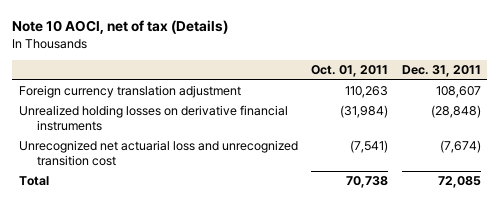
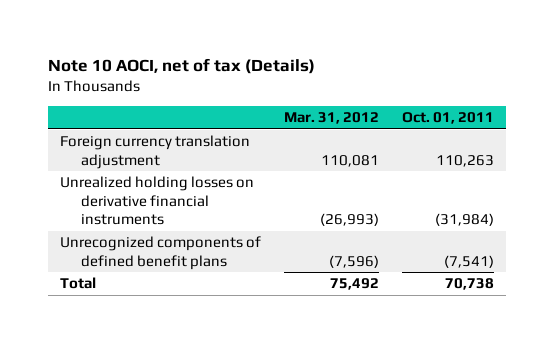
[401,65,481,78] Dec. 31, 2011 -> none
none -> [284,112,380,125] Mar. 31, 2012
[18,140,298,167] Unrecognized net actuarial loss and unrecognized transition cost -> [59,236,261,270] Unrecognized components of defined benefit plans

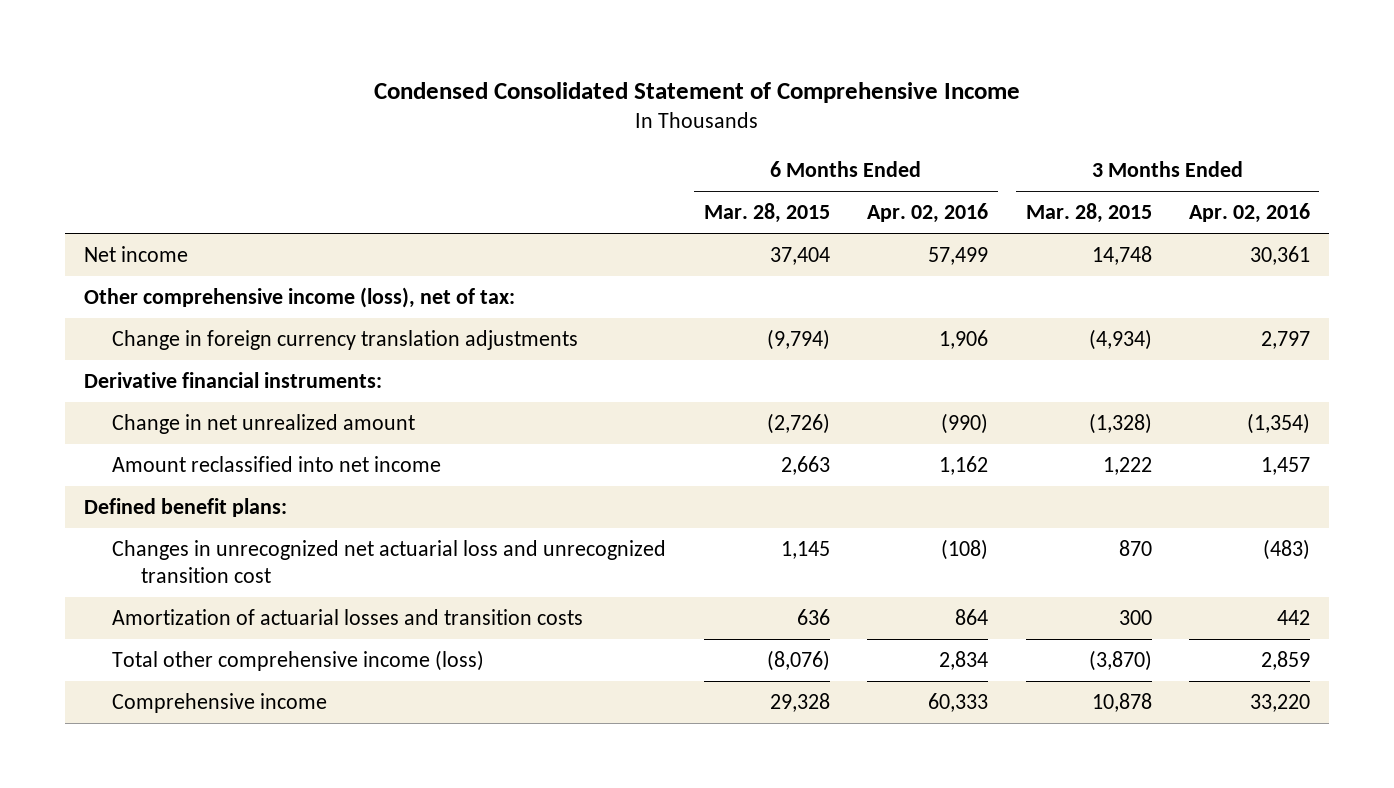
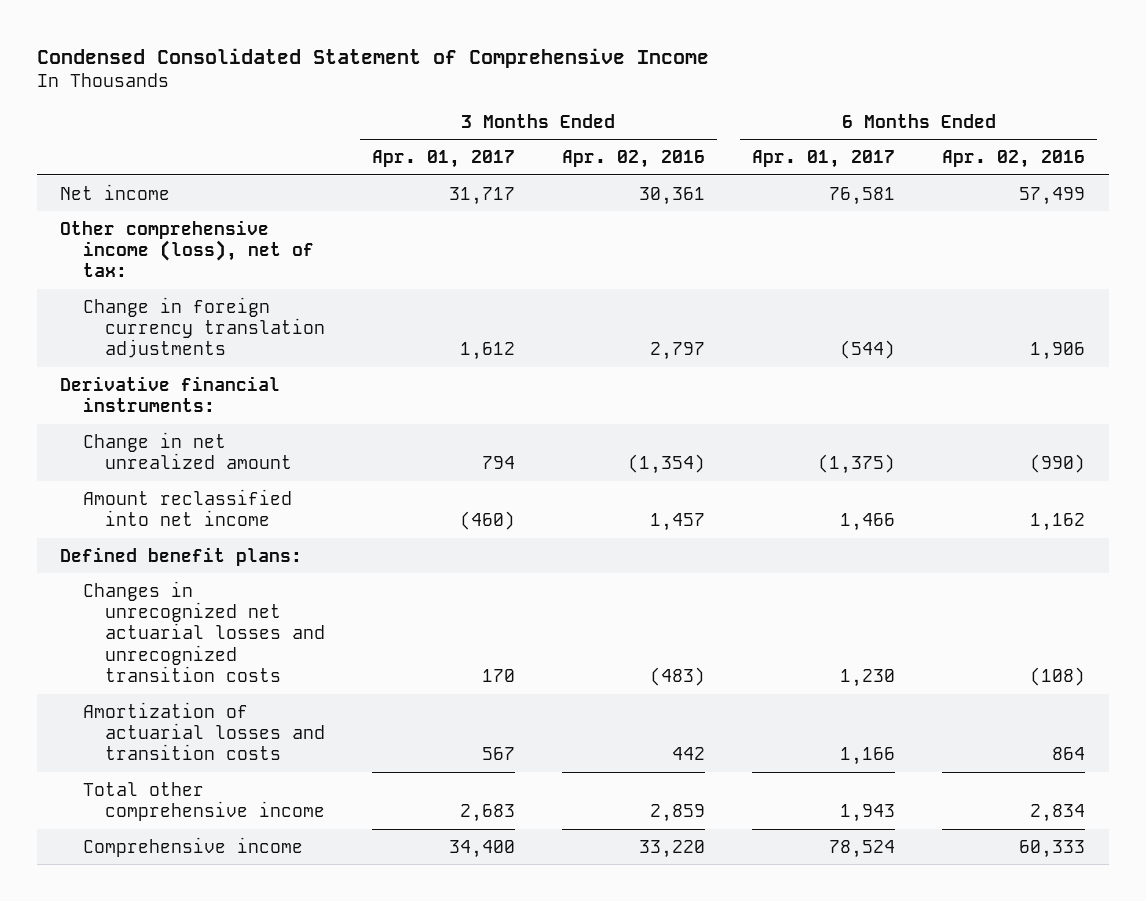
[703,203,830,224] Mar. 28, 2015 -> none
[1025,203,1152,224] Mar. 28, 2015 -> none
none -> [371,150,515,169] Apr. 01, 2017
none -> [752,150,896,169] Apr. 01, 2017
[112,539,667,584] Changes in unrecognized net actuarial loss and unrecognized transition cost -> [82,580,325,683] Changes in unrecognized net actuarial losses and unrecognized transition costs
[112,649,485,671] Total other comprehensive income (loss) -> [82,781,325,822] Total other comprehensive income

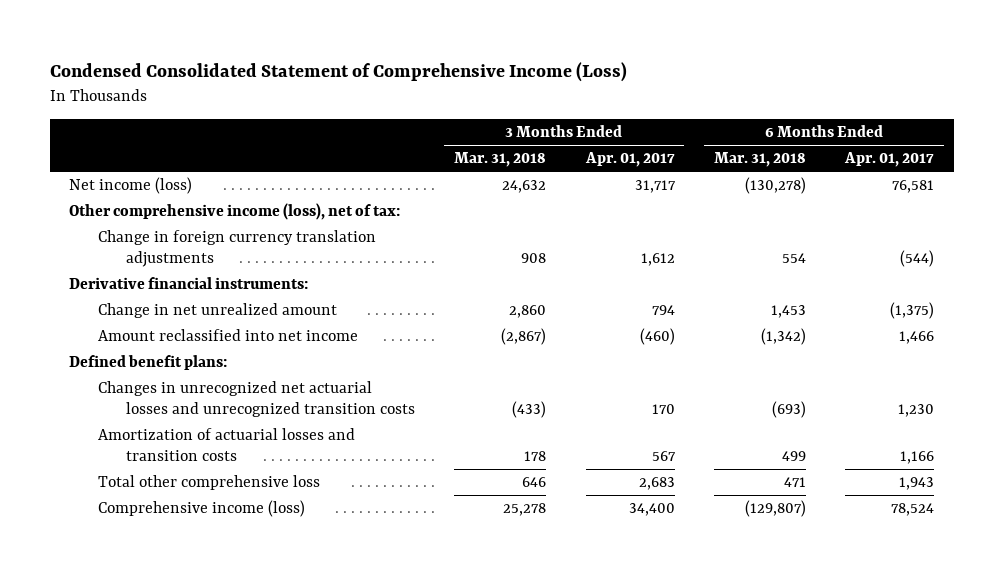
[36,47,709,68] Condensed Consolidated Statement of Comprehensive Income -> [49,62,627,83] Condensed Consolidated Statement of Comprehensive Income (Loss)
[562,150,706,169] Apr. 02, 2016 -> none
[942,150,1086,169] Apr. 02, 2016 -> none
none -> [454,152,547,168] Mar. 31, 2018
none -> [713,152,806,168] Mar. 31, 2018
[60,183,171,200] Net income -> [69,177,193,195] Net income (loss)
[82,781,325,822] Total other comprehensive income -> [97,475,320,491] Total other comprehensive loss
[82,836,303,857] Comprehensive income -> [97,500,305,518] Comprehensive income (loss)

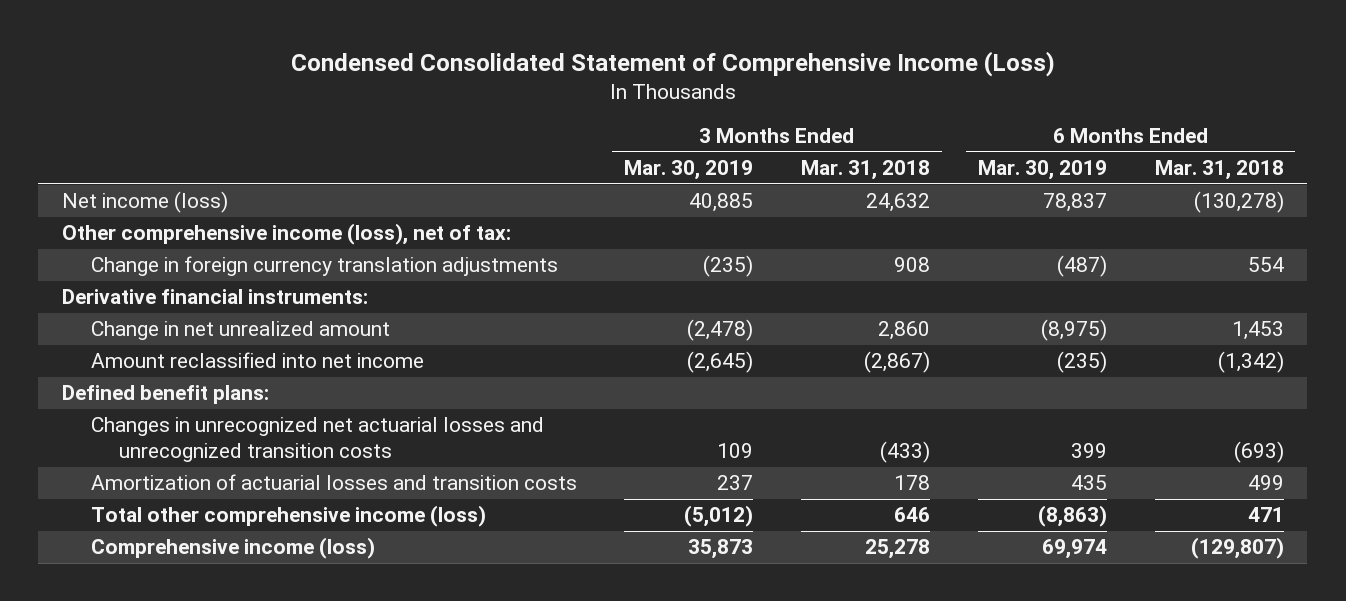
[584,152,675,168] Apr. 01, 2017 -> none
[844,152,935,168] Apr. 01, 2017 -> none
none -> [624,160,754,181] Mar. 30, 2019
none -> [977,160,1107,181] Mar. 30, 2019
[97,475,320,491] Total other comprehensive loss -> [90,505,486,528] Total other comprehensive income (loss)

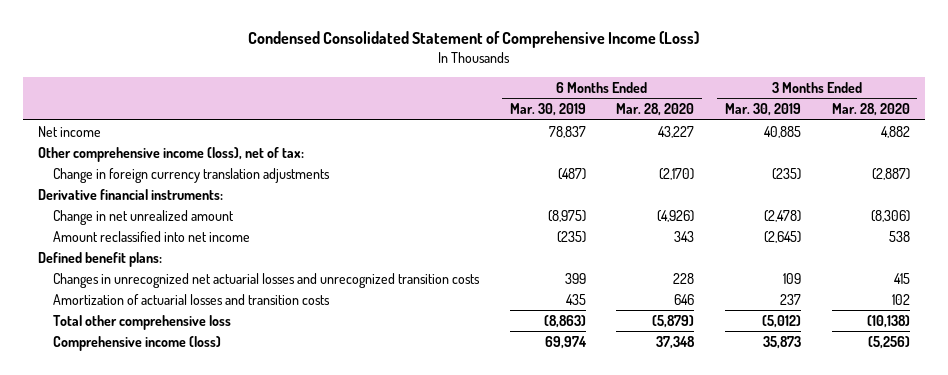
[801,160,931,181] Mar. 31, 2018 -> none
[1154,160,1284,181] Mar. 31, 2018 -> none
none -> [616,103,695,117] Mar. 28, 2020
none -> [831,103,910,117] Mar. 28, 2020
[62,191,229,214] Net income (loss) -> [38,125,102,137] Net income
[90,505,486,528] Total other comprehensive income (loss) -> [53,314,232,330] Total other comprehensive loss

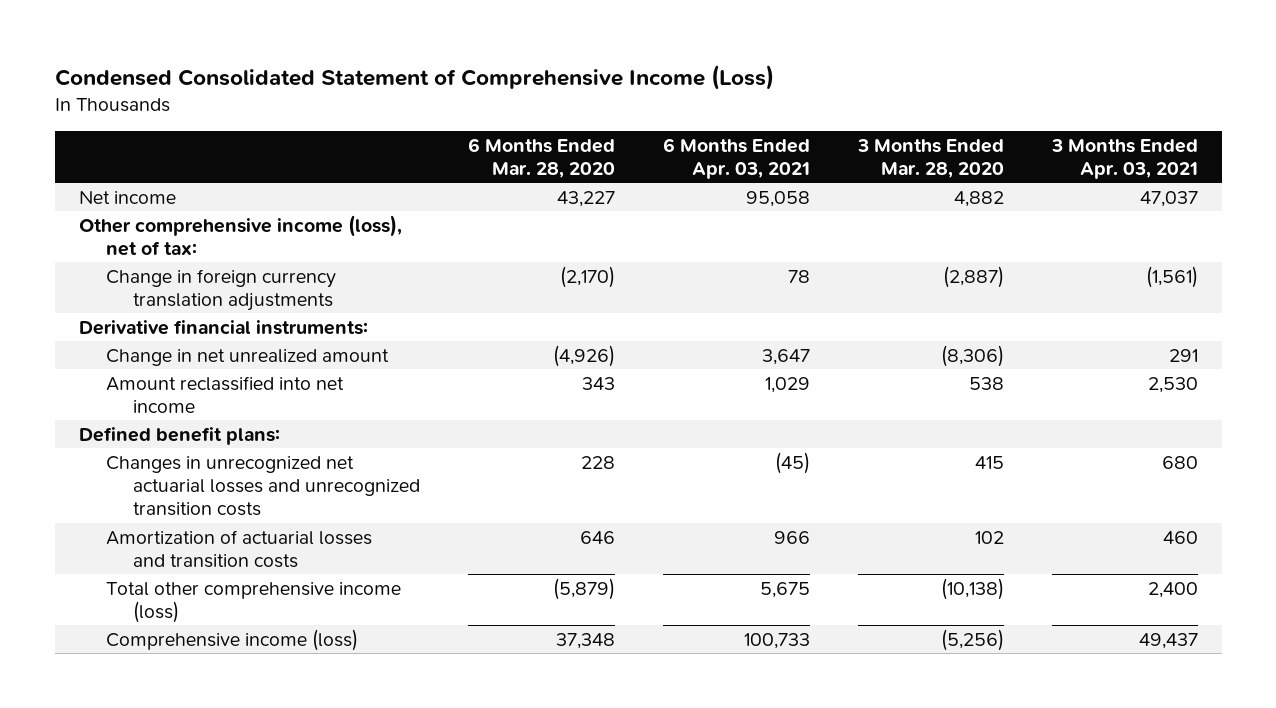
[509,103,586,117] Mar. 30, 2019 -> none
[725,103,802,117] Mar. 30, 2019 -> none
none -> [662,137,810,179] 6 Months Ended Apr. 03, 2021
none -> [1050,138,1198,179] 3 Months Ended Apr. 03, 2021
[53,314,232,330] Total other comprehensive loss -> [105,581,401,623] Total other comprehensive income (loss)

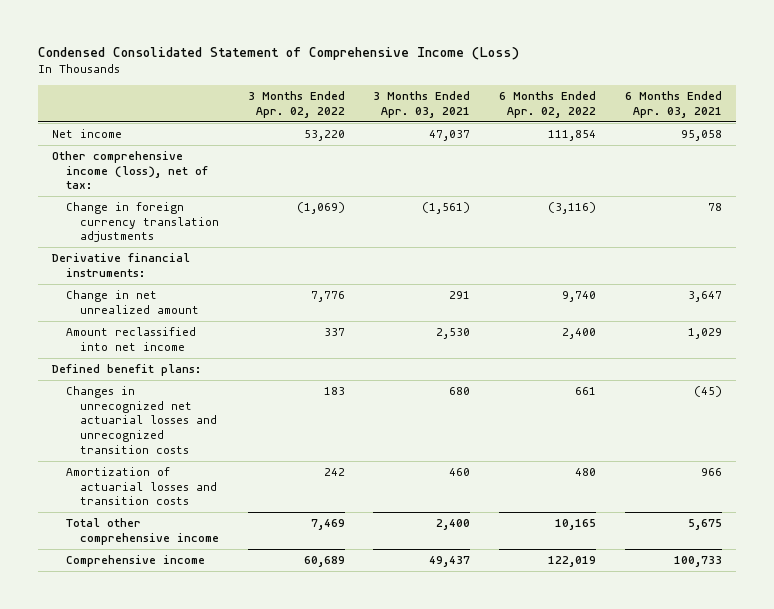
[467,137,615,178] 6 Months Ended Mar. 28, 2020 -> none
[856,138,1004,178] 3 Months Ended Mar. 28, 2020 -> none
none -> [247,91,345,118] 3 Months Ended Apr. 02, 2022
none -> [499,91,597,118] 6 Months Ended Apr. 02, 2022
[105,581,401,623] Total other comprehensive income (loss) -> [66,518,219,545] Total other comprehensive income
[105,628,358,651] Comprehensive income (loss) -> [66,555,206,568] Comprehensive income

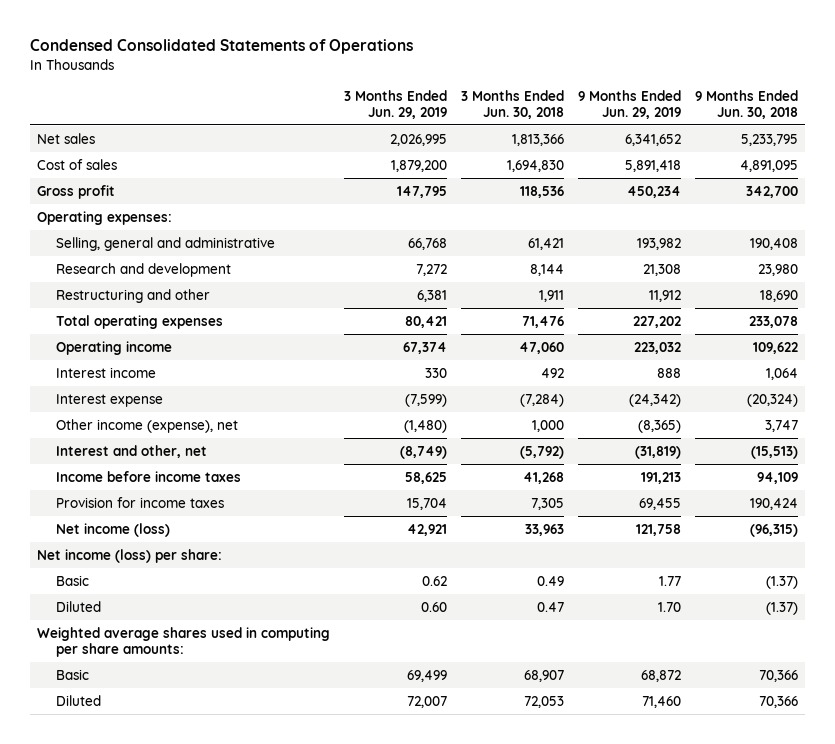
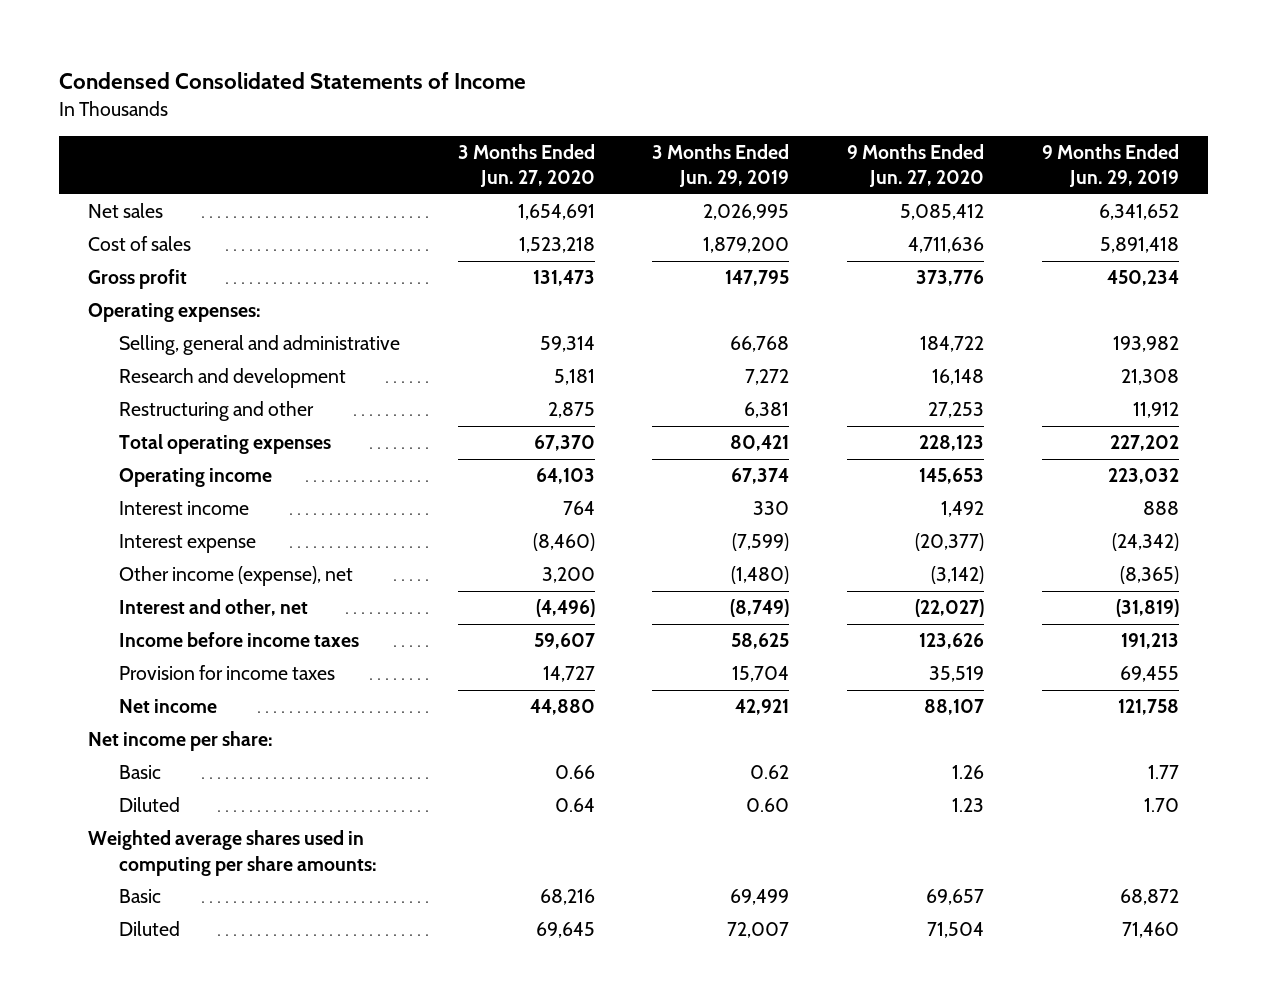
[30,39,414,55] Condensed Consolidated Statements of Operations -> [58,72,526,90] Condensed Consolidated Statements of Income
[461,89,565,119] 3 Months Ended Jun. 30, 2018 -> none
[695,89,799,119] 9 Months Ended Jun. 30, 2018 -> none
none -> [457,143,595,188] 3 Months Ended Jun. 27, 2020
none -> [847,143,985,188] 9 Months Ended Jun. 27, 2020
[56,522,171,537] Net income (loss) -> [118,699,217,714] Net income
[37,548,223,563] Net income (loss) per share: -> [87,731,273,752] Net income per share:

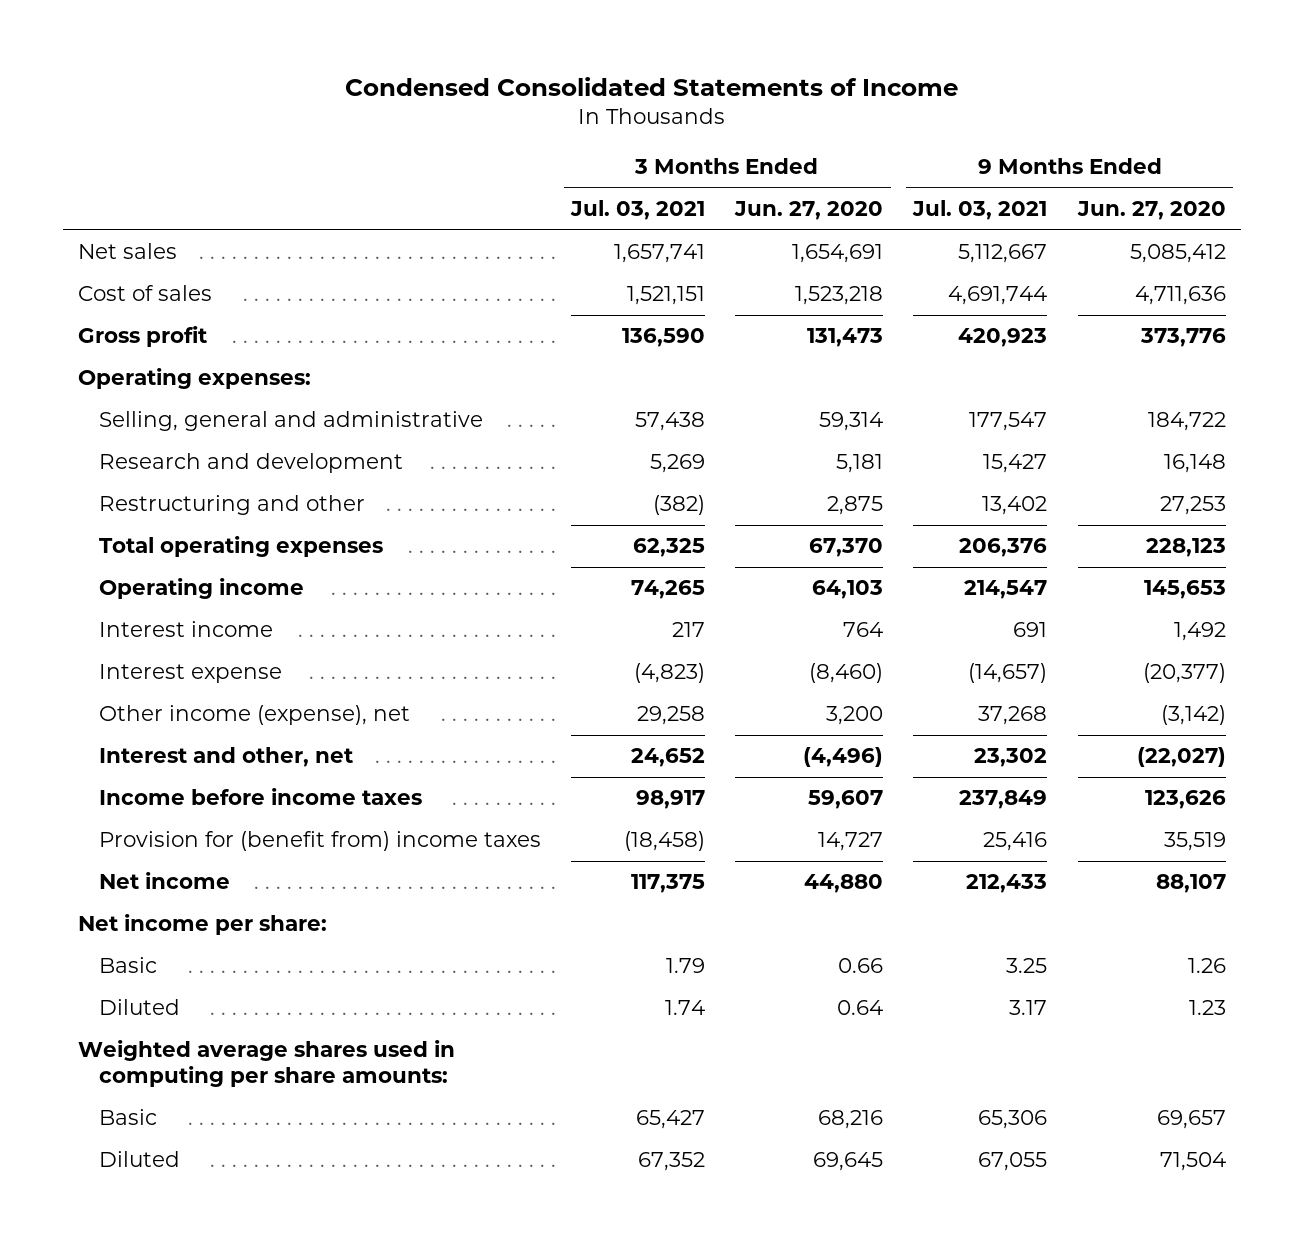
[652,143,790,188] 3 Months Ended Jun. 29, 2019 -> none
[1042,143,1180,188] 9 Months Ended Jun. 29, 2019 -> none
none -> [570,200,706,221] Jul. 03, 2021
none -> [912,200,1048,221] Jul. 03, 2021
[118,665,335,681] Provision for income taxes -> [98,831,541,852] Provision for (benefit from) income taxes

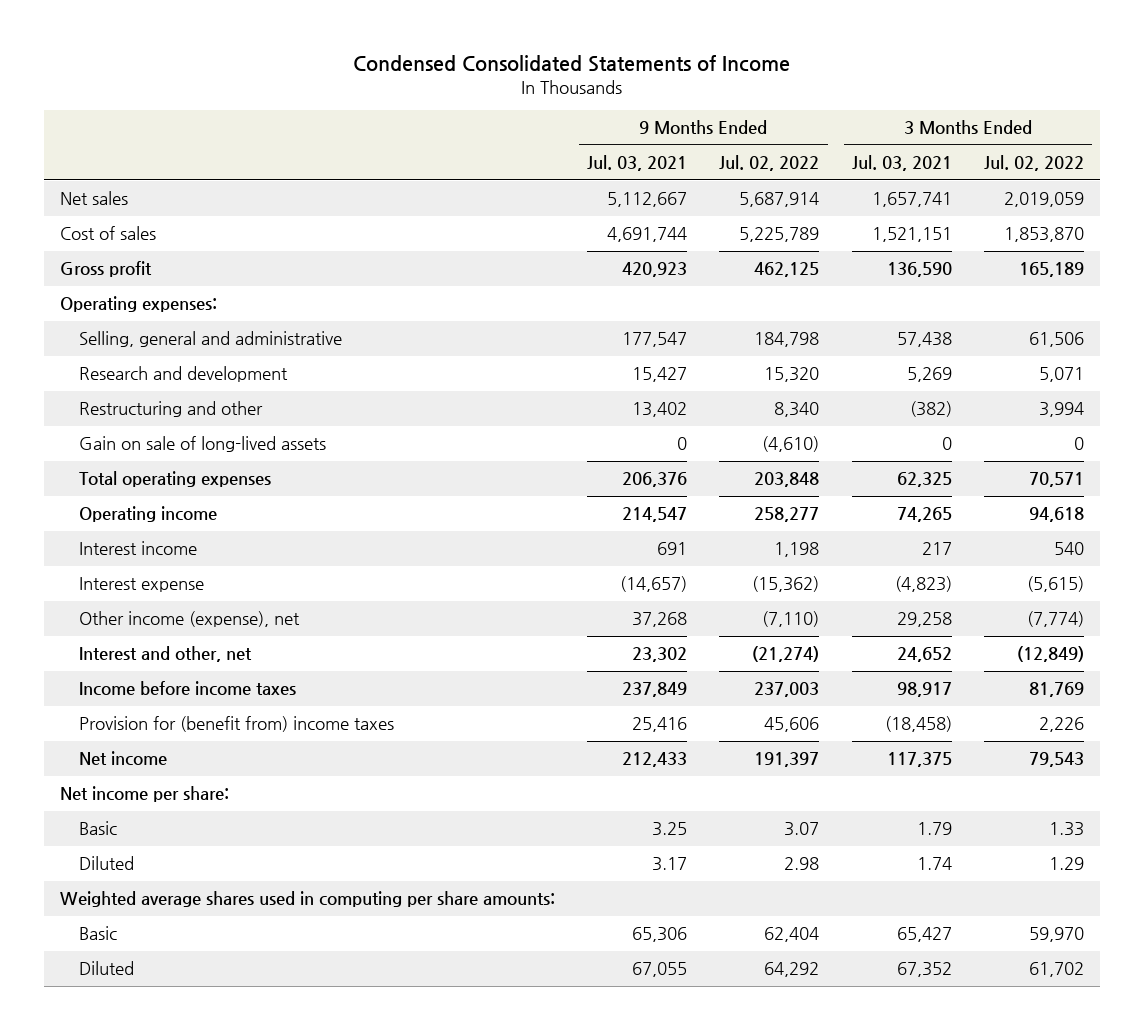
[734,201,884,221] Jun. 27, 2020 -> none
[1076,201,1226,221] Jun. 27, 2020 -> none
none -> [719,155,820,172] Jul. 02, 2022
none -> [983,155,1084,172] Jul. 02, 2022
none -> [78,436,326,453] Gain on sale of long-lived assets

